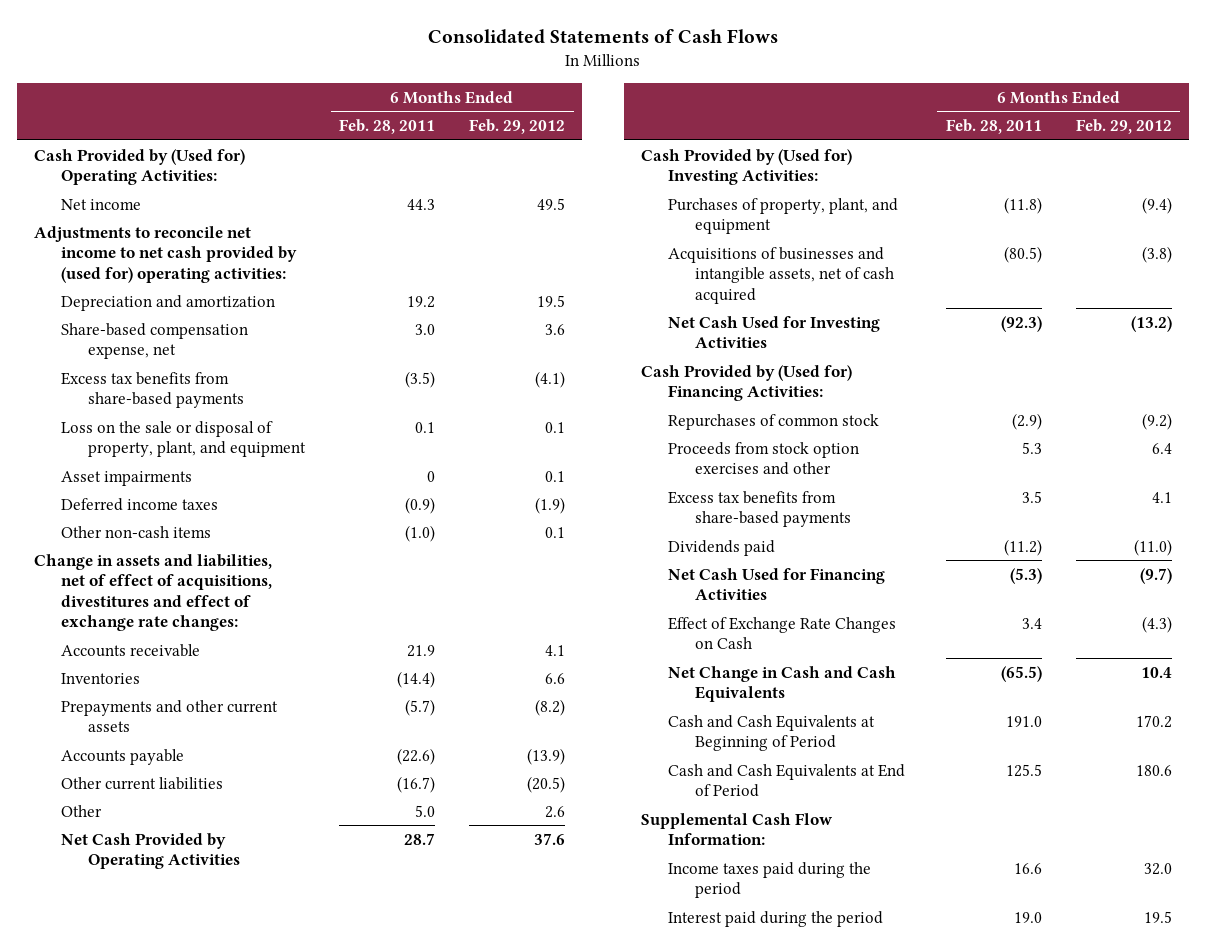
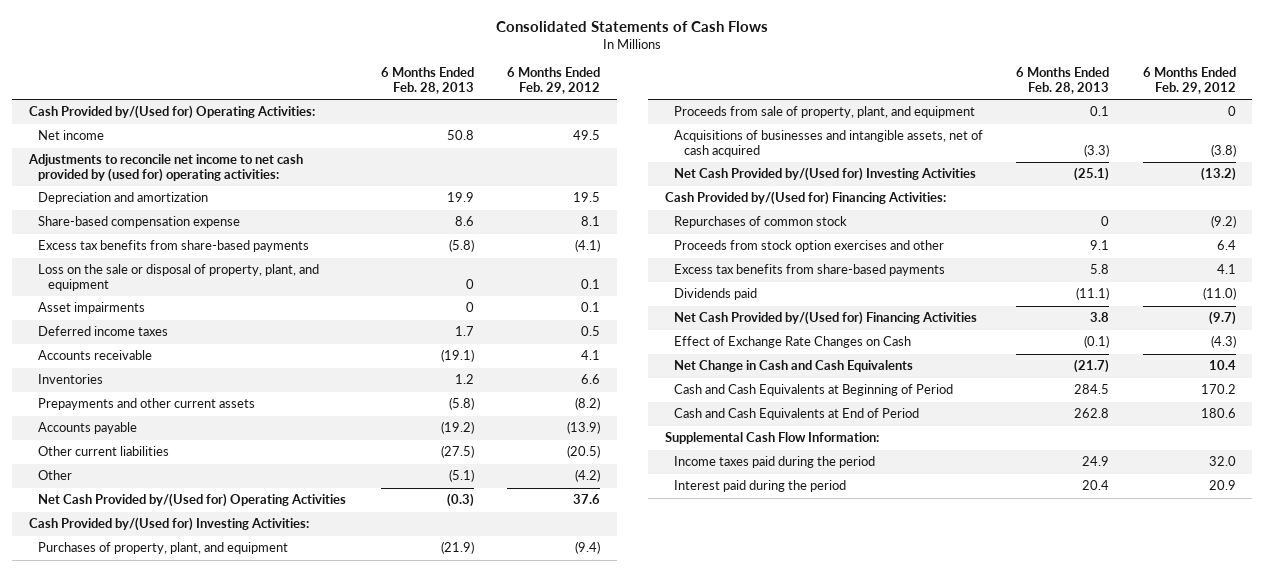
[339,119,436,135] Feb. 28, 2011 -> none
none -> [380,67,474,94] 6 Months Ended Feb. 28, 2013
[34,148,246,186] Cash Provided by (Used for) Operating Activities: -> [28,105,315,120] Cash Provided by/(Used for) Operating Activities:
[61,322,249,360] Share-based compensation expense, net -> [38,216,241,229] Share-based compensation expense
[545,323,566,335] 3.6 -> [581,216,601,227] 8.1
[61,525,212,538] Other non-cash items -> none
[34,553,273,631] Change in assets and liabilities, net of effect of acquisitions, divestitures and effect of exchange rate changes: -> none
[535,496,566,514] (1.9) -> [581,326,601,337] 0.5
[545,805,566,818] 2.6 -> [575,469,601,483] (4.2)
[61,832,241,870] Net Cash Provided by Operating Activities -> [38,493,347,508] Net Cash Provided by/(Used for) Operating Activities
[641,148,853,186] Cash Provided by (Used for) Investing Activities: -> [28,517,309,532] Cash Provided by/(Used for) Investing Activities:
none -> [674,106,976,119] Proceeds from sale of property, plant, and equipment
[668,315,881,349] Net Cash Used for Investing Activities -> [674,167,977,182] Net Cash Provided by/(Used for) Investing Activities
[641,364,853,402] Cash Provided by (Used for) Financing Activities: -> [664,191,946,206] Cash Provided by/(Used for) Financing Activities:
[668,567,886,601] Net Cash Used for Financing Activities -> [674,311,978,326] Net Cash Provided by/(Used for) Financing Activities
[1143,910,1172,923] 19.5 -> [1208,480,1236,491] 20.9

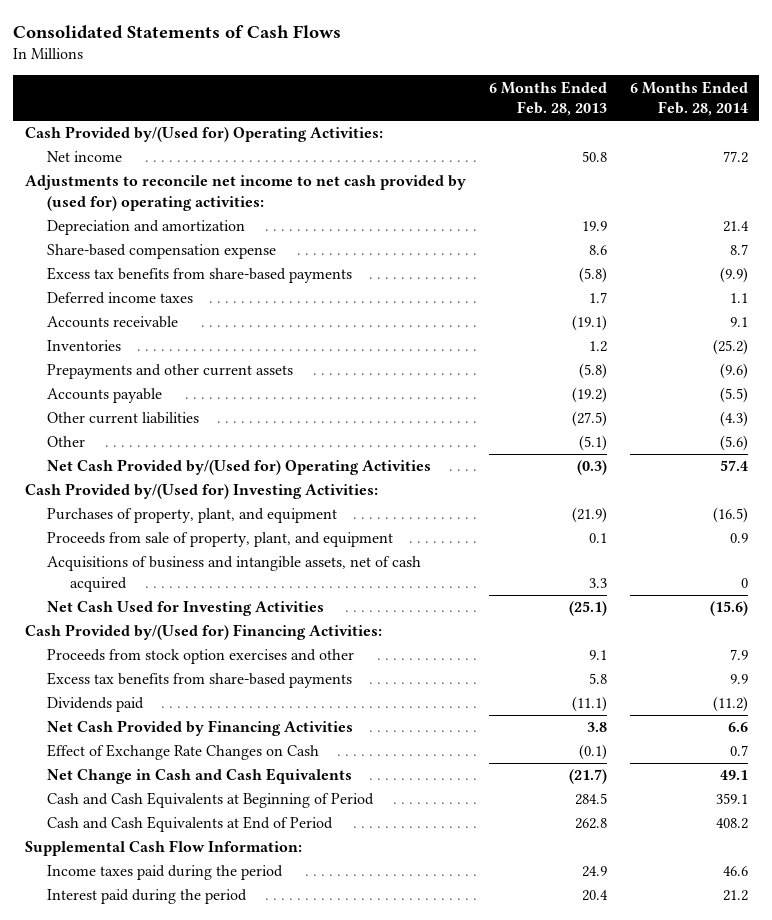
[507,67,601,94] 6 Months Ended Feb. 29, 2012 -> none
none -> [629,80,748,117] 6 Months Ended Feb. 28, 2014
[38,264,320,291] Loss on the sale or disposal of property, plant, and equipment -> none
[38,302,146,315] Asset impairments -> none
[674,130,984,157] Acquisitions of businesses and intangible assets, net of cash acquired -> [47,556,422,592] Acquisitions of business and intangible assets, net of cash acquired
[1084,143,1110,157] (3.3) -> [588,577,607,588] 3.3
[674,167,977,182] Net Cash Provided by/(Used for) Investing Activities -> [47,601,325,617] Net Cash Used for Investing Activities
[674,216,848,229] Repurchases of common stock -> none
[674,311,978,326] Net Cash Provided by/(Used for) Financing Activities -> [47,720,354,737] Net Cash Provided by Financing Activities

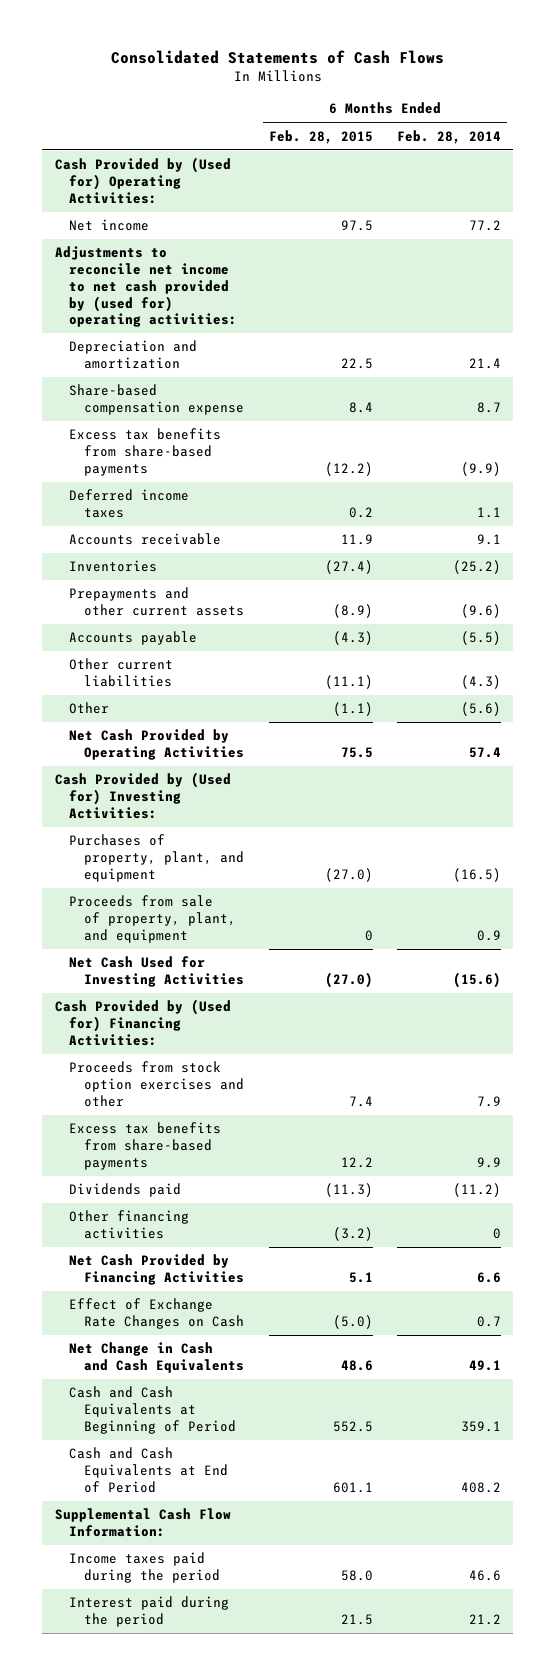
[488,80,607,117] 6 Months Ended Feb. 28, 2013 -> none
none -> [268,129,373,144] Feb. 28, 2015
[24,126,383,143] Cash Provided by/(Used for) Operating Activities: -> [54,157,231,204] Cash Provided by (Used for) Operating Activities:
[47,459,432,476] Net Cash Provided by/(Used for) Operating Activities -> [69,729,245,761] Net Cash Provided by Operating Activities
[24,483,378,500] Cash Provided by/(Used for) Investing Activities: -> [54,772,231,819] Cash Provided by (Used for) Investing Activities:
[47,556,422,592] Acquisitions of business and intangible assets, net of cash acquired -> none
[24,624,382,641] Cash Provided by/(Used for) Financing Activities: -> [54,999,231,1046] Cash Provided by (Used for) Financing Activities:
none -> [69,1210,190,1240] Other financing activities

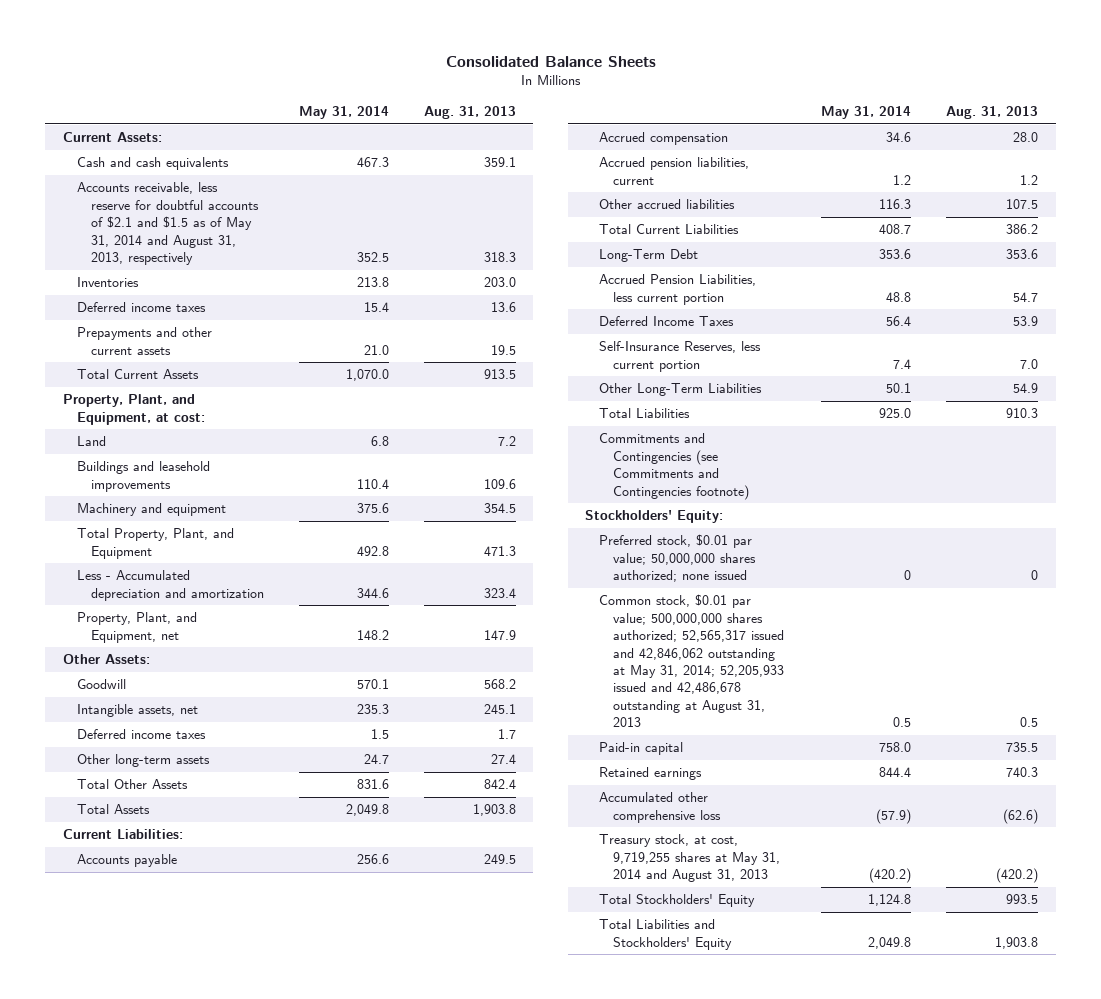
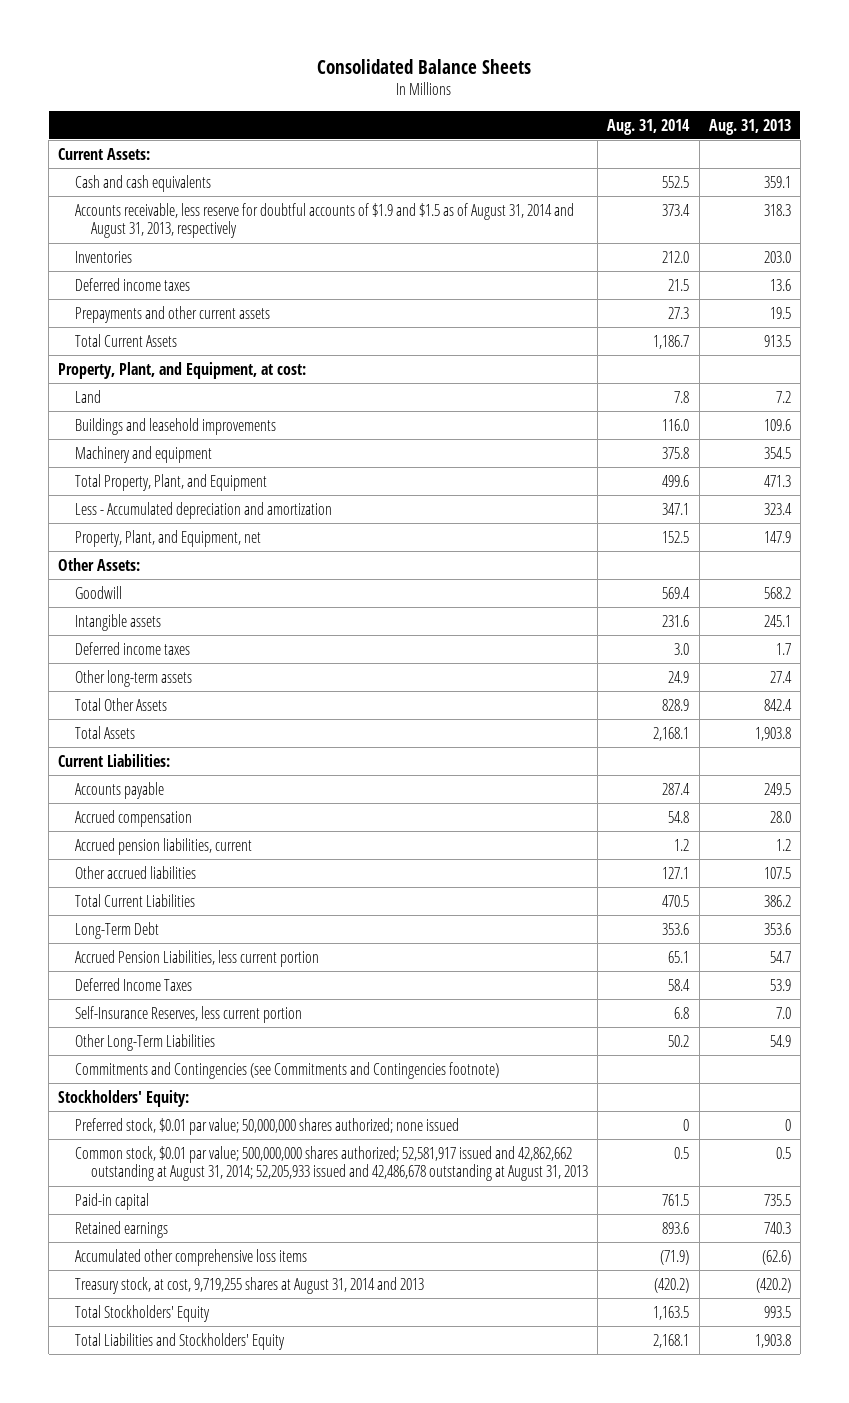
[298,106,389,120] May 31, 2014 -> none
none -> [607,118,691,135] Aug. 31, 2014
[76,182,260,265] Accounts receivable, less reserve for doubtful accounts of $2.1 and $1.5 as of May 31, 2014 and August 31, 2013, respectively -> [74,202,574,239] Accounts receivable, less reserve for doubtful accounts of $1.9 and $1.5 as of August 31, 2014 and August 31, 2013, respectively
[76,704,198,718] Intangible assets, net -> [74,613,161,631] Intangible assets
[599,408,691,419] Total Liabilities -> none
[599,594,785,728] Common stock, $0.01 par value; 500,000,000 shares authorized; 52,565,317 issued and 42,846,062 outstanding at May 31, 2014; 52,205,933 issued and 42,486,678 outstanding at August 31, 2013 -> [74,1145,589,1182] Common stock, $0.01 par value; 500,000,000 shares authorized; 52,581,917 issued and 42,862,662 outstanding at August 31, 2014; 52,205,933 issued and 42,486,678 outstanding at August 31, 2013
[599,792,722,823] Accumulated other comprehensive loss -> [74,1248,307,1266] Accumulated other comprehensive loss items
[599,834,781,883] Treasury stock, at cost, 9,719,255 shares at May 31, 2014 and August 31, 2013 -> [74,1276,424,1294] Treasury stock, at cost, 9,719,255 shares at August 31, 2014 and 2013

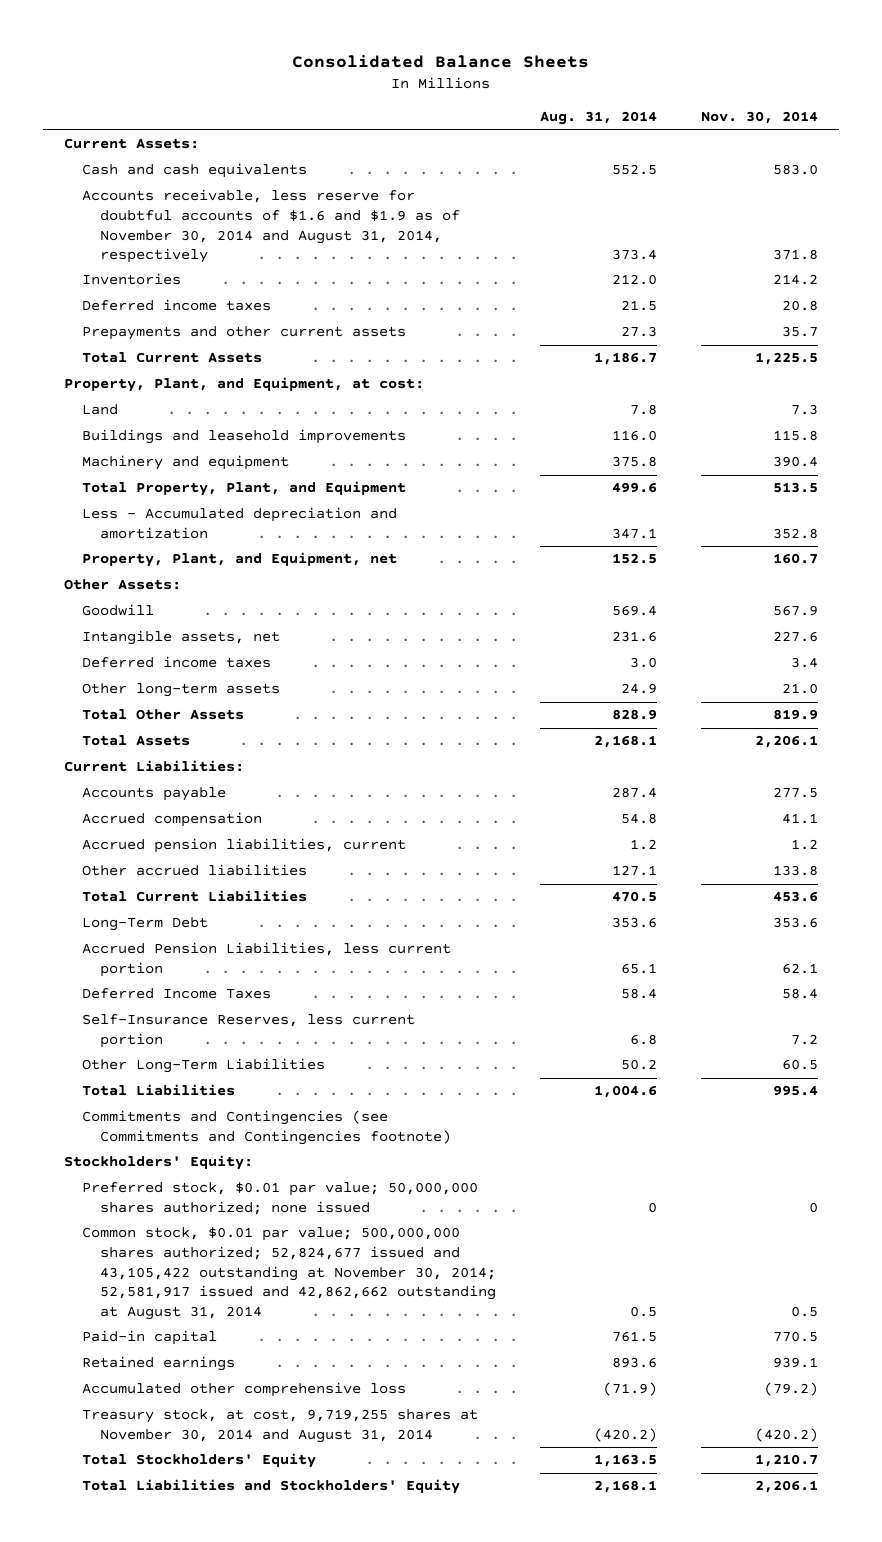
[708,118,791,135] Aug. 31, 2013 -> none
none -> [700,111,818,125] Nov. 30, 2014
[74,202,574,239] Accounts receivable, less reserve for doubtful accounts of $1.9 and $1.5 as of August 31, 2014 and August 31, 2013, respectively -> [82,189,461,264] Accounts receivable, less reserve for doubtful accounts of $1.6 and $1.9 as of November 30, 2014 and August 31, 2014, respectively
[74,613,161,631] Intangible assets -> [82,630,281,646] Intangible assets, net
none -> [82,1084,236,1097] Total Liabilities
[74,1145,589,1182] Common stock, $0.01 par value; 500,000,000 shares authorized; 52,581,917 issued and 42,862,662 outstanding at August 31, 2014; 52,205,933 issued and 42,486,678 outstanding at August 31, 2013 -> [82,1227,497,1320] Common stock, $0.01 par value; 500,000,000 shares authorized; 52,824,677 issued and 43,105,422 outstanding at November 30, 2014; 52,581,917 issued and 42,862,662 outstanding at August 31, 2014
[74,1248,307,1266] Accumulated other comprehensive loss items -> [82,1382,407,1398] Accumulated other comprehensive loss
[74,1276,424,1294] Treasury stock, at cost, 9,719,255 shares at August 31, 2014 and 2013 -> [82,1409,479,1444] Treasury stock, at cost, 9,719,255 shares at November 30, 2014 and August 31, 2014

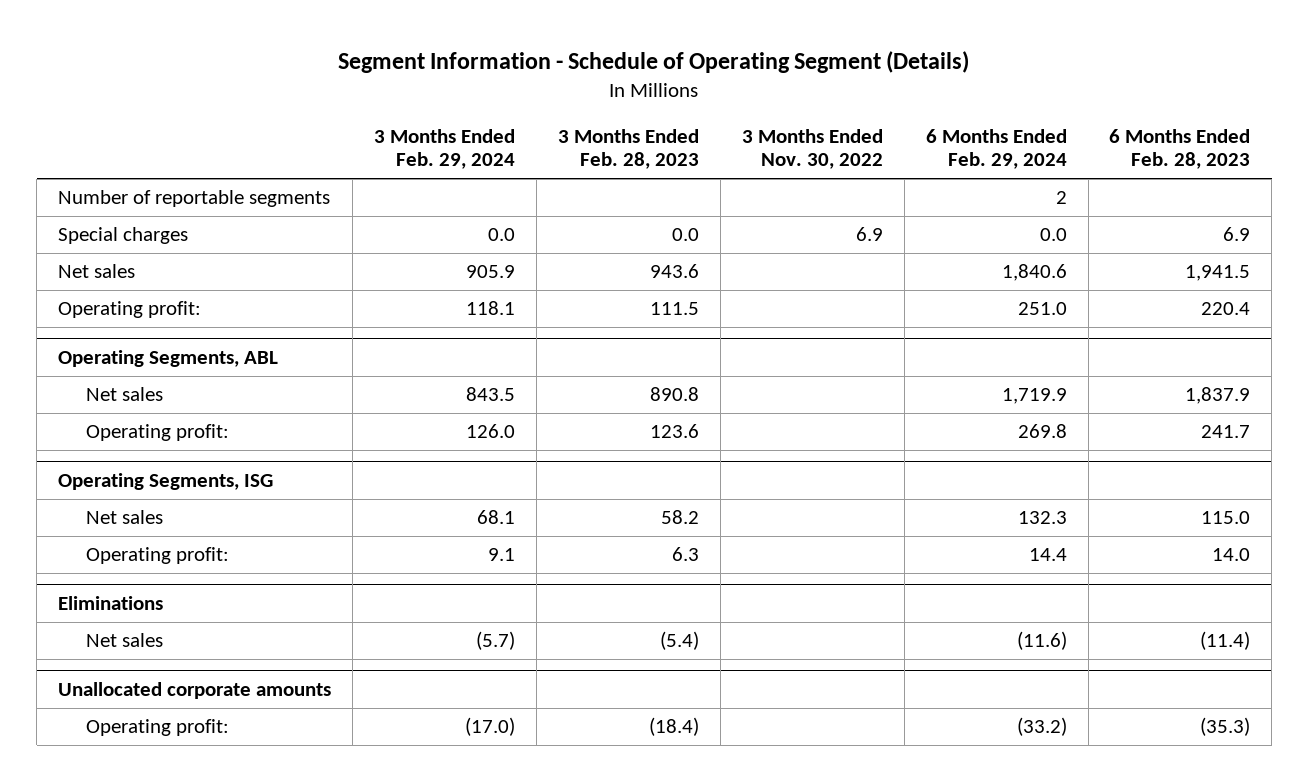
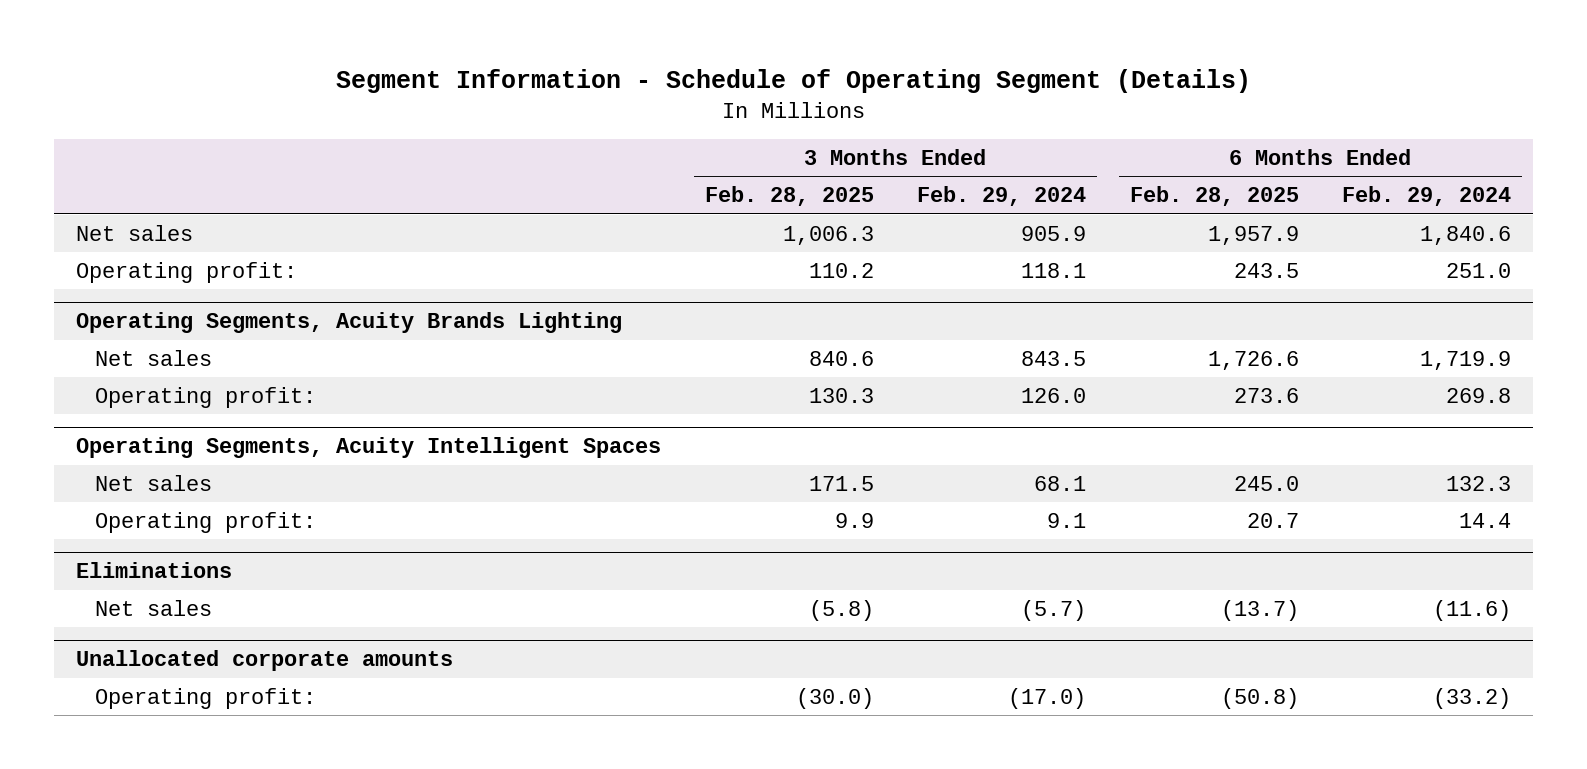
[557,128,699,170] 3 Months Ended Feb. 28, 2023 -> none
[741,128,883,170] 3 Months Ended Nov. 30, 2022 -> none
[1109,128,1251,170] 6 Months Ended Feb. 28, 2023 -> none
none -> [704,186,874,207] Feb. 28, 2025
none -> [1129,186,1299,207] Feb. 28, 2025
[58,190,331,208] Number of reportable segments -> none
[58,227,189,245] Special charges -> none
[58,350,279,368] Operating Segments, ABL -> none
none -> [76,312,623,334] Operating Segments, Acuity Brands Lighting
[58,473,274,491] Operating Segments, ISG -> none
none -> [76,437,662,459] Operating Segments, Acuity Intelligent Spaces

